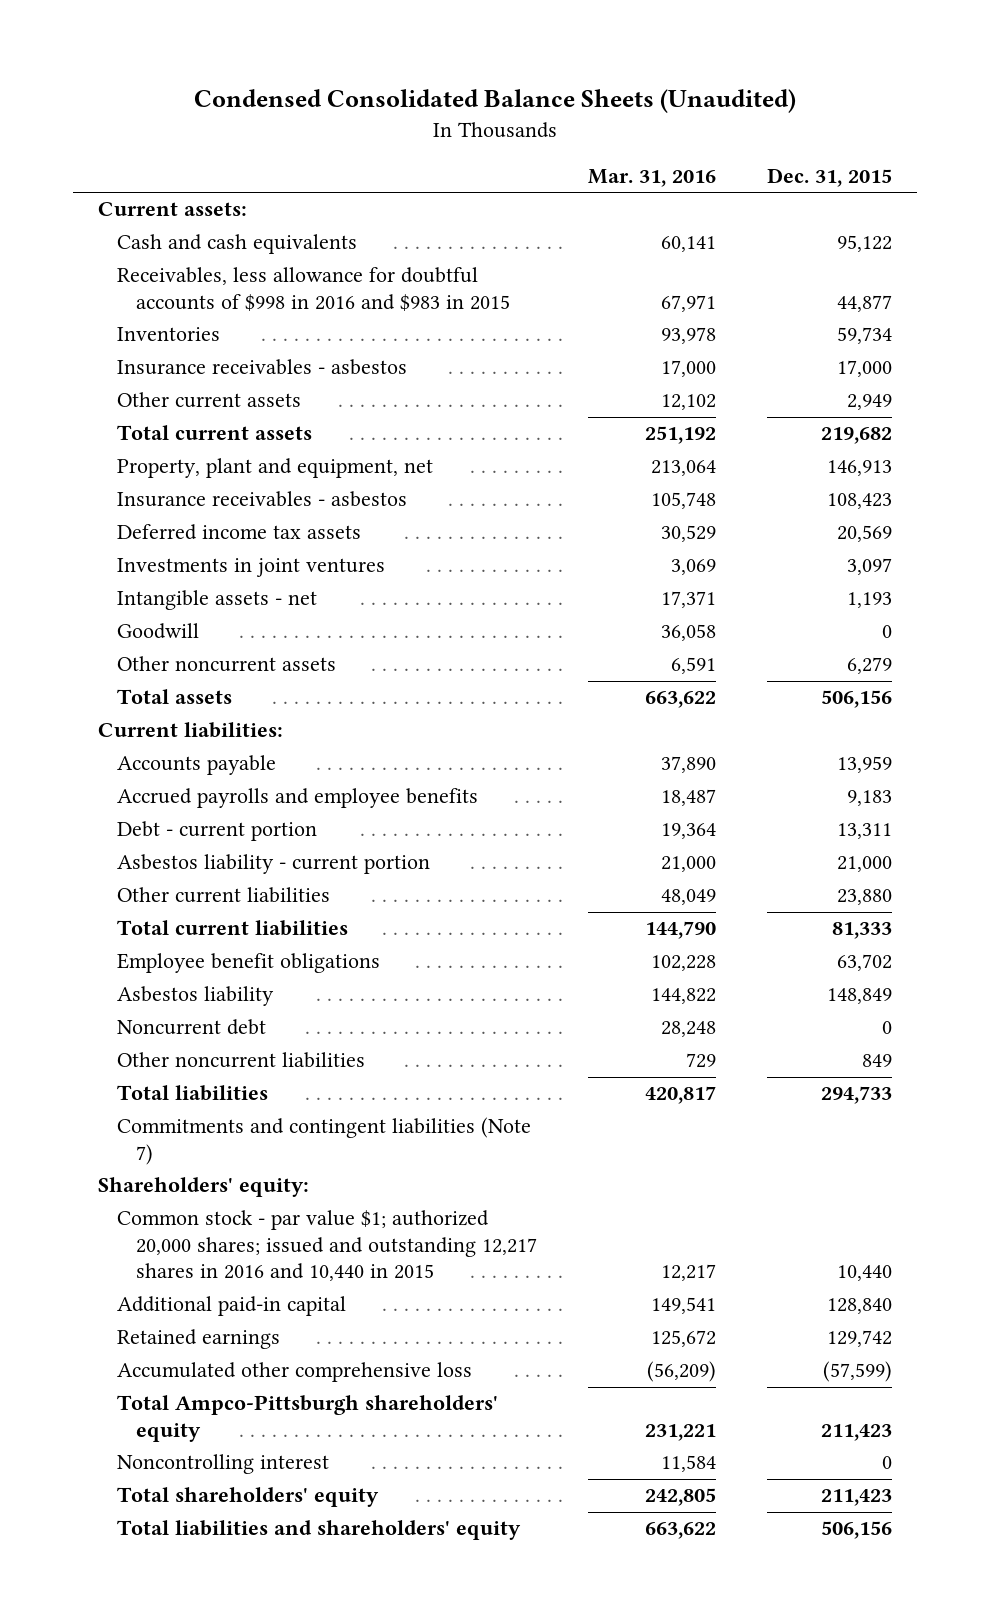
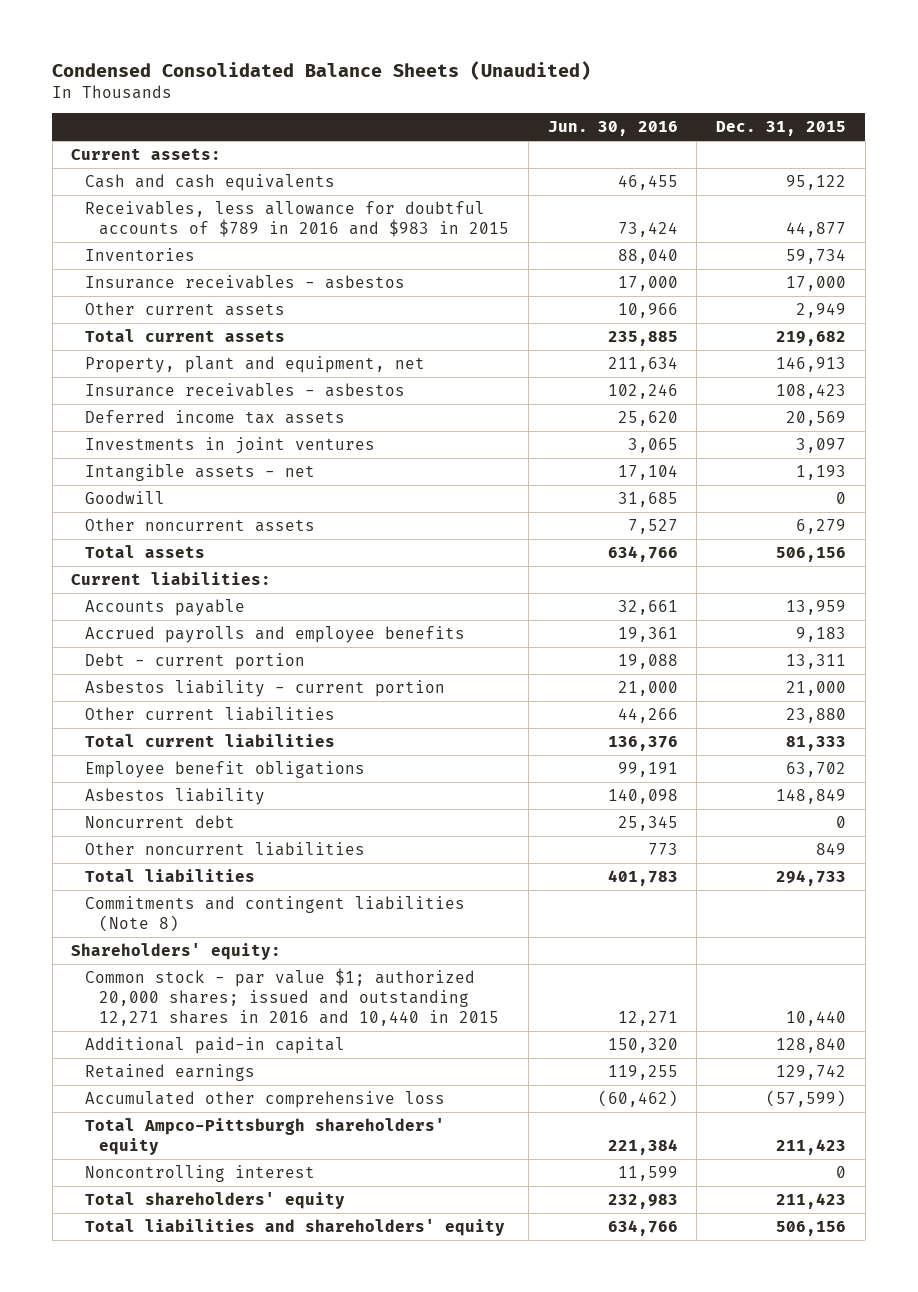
[587,168,716,187] Mar. 31, 2016 -> none
none -> [547,121,678,137] Jun. 30, 2016
[117,267,511,311] Receivables, less allowance for doubtful accounts of $998 in 2016 and $983 in 2015 -> [85,200,510,238] Receivables, less allowance for doubtful accounts of $789 in 2016 and $983 in 2015
[117,1117,532,1165] Commitments and contingent liabilities (Note 7) -> [85,895,466,933] Commitments and contingent liabilities (Note 8)
[117,1210,538,1282] Common stock - par value $1; authorized 20,000 shares; issued and outstanding 12,217 shares in 2016 and 10,440 in 2015 -> [85,967,500,1027] Common stock - par value $1; authorized 20,000 shares; issued and outstanding 12,271 shares in 2016 and 10,440 in 2015

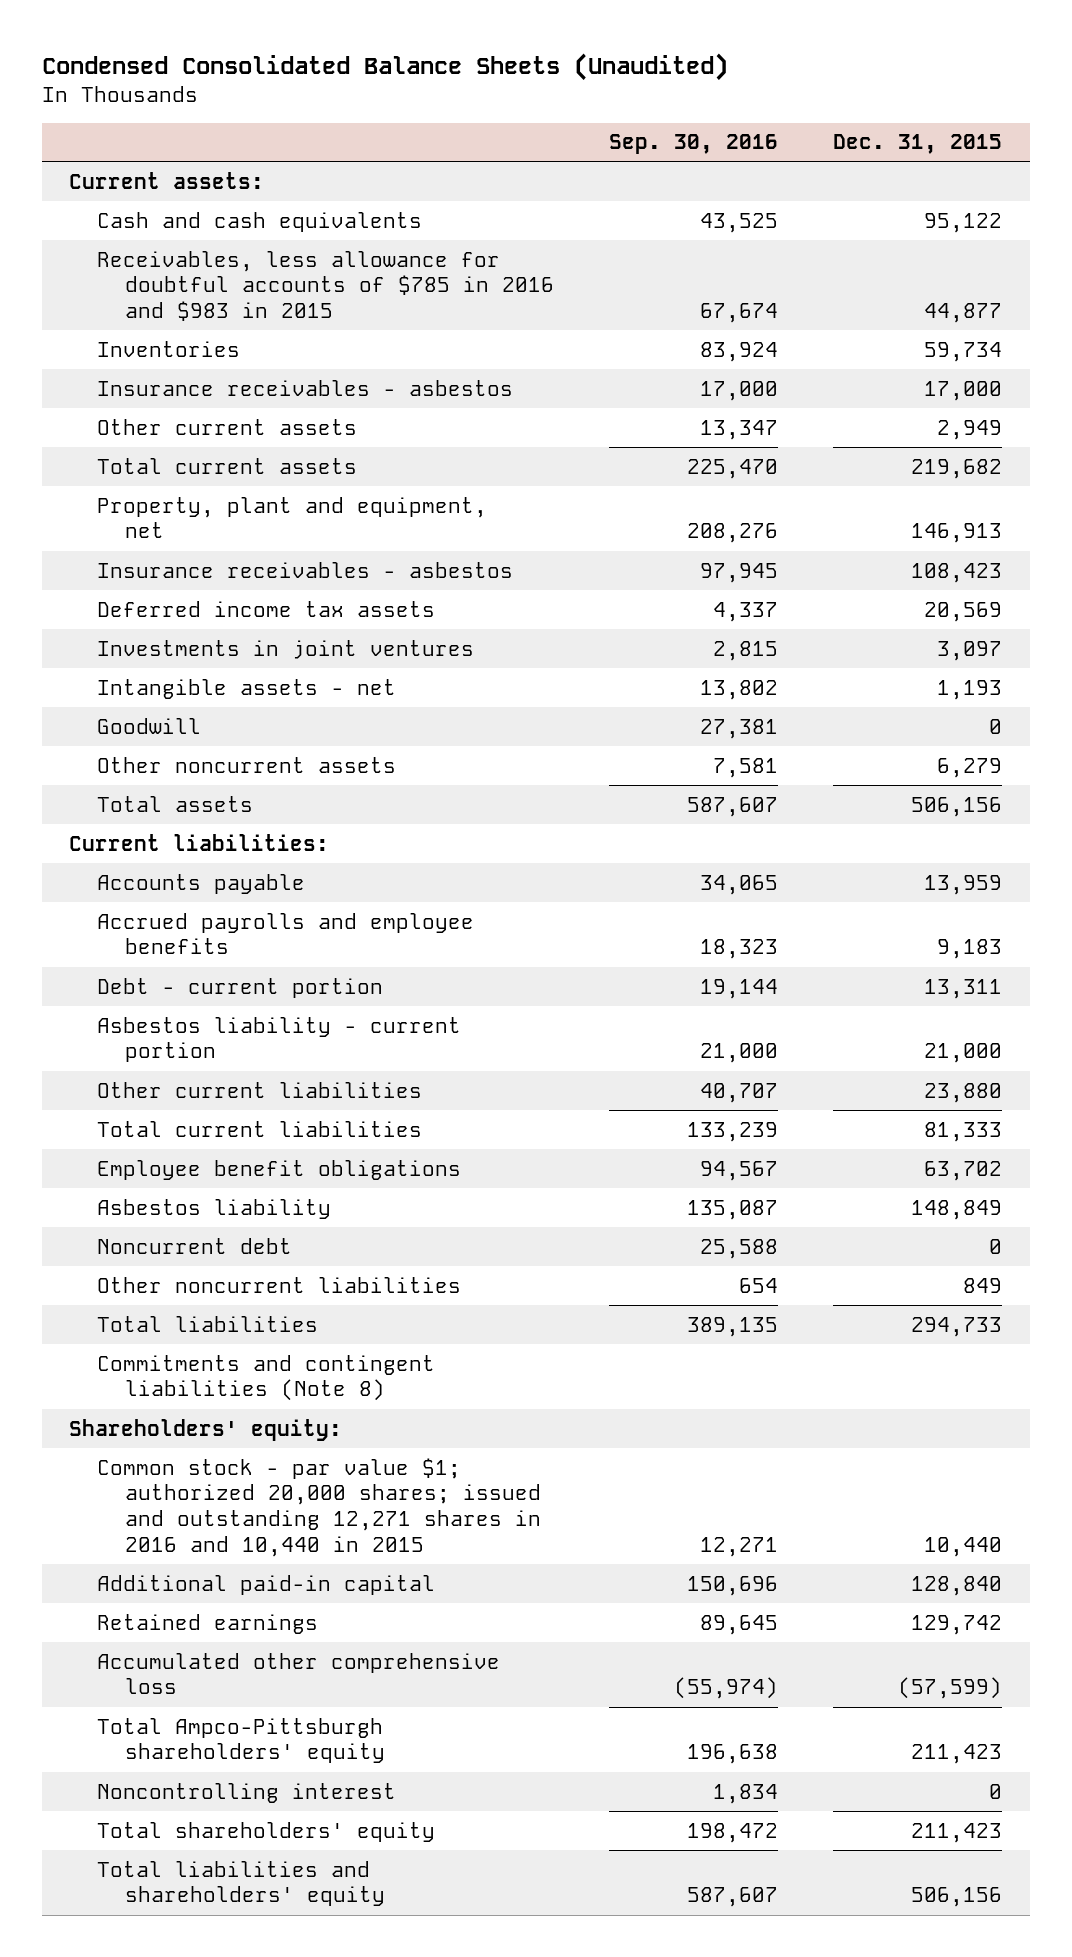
[547,121,678,137] Jun. 30, 2016 -> none
none -> [609,134,779,155] Sep. 30, 2016
[85,200,510,238] Receivables, less allowance for doubtful accounts of $789 in 2016 and $983 in 2015 -> [97,250,555,322] Receivables, less allowance for doubtful accounts of $785 in 2016 and $983 in 2015

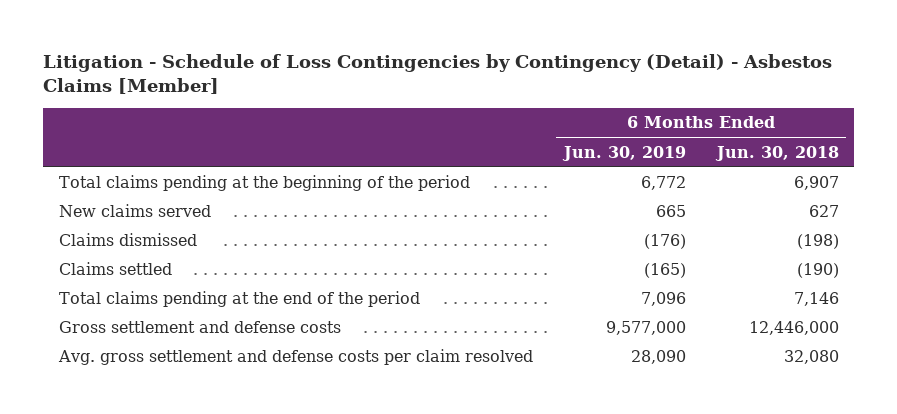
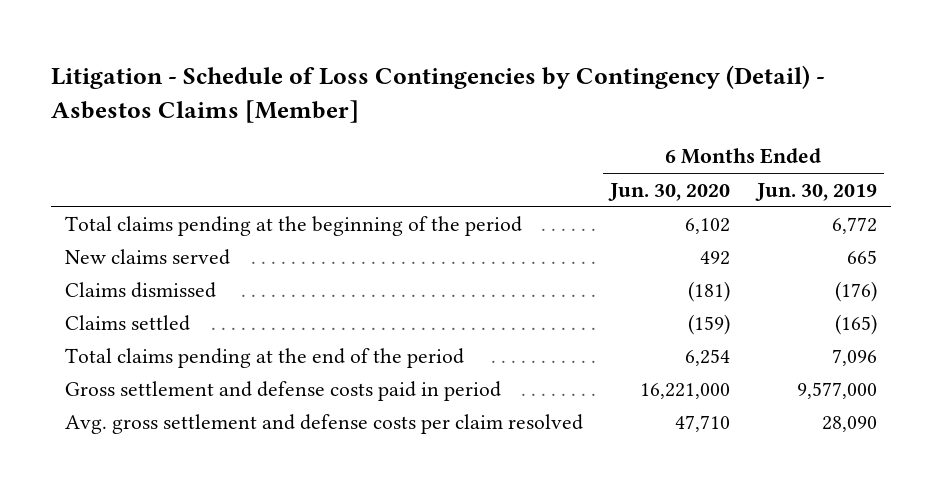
[714,145,839,161] Jun. 30, 2018 -> none
none -> [607,182,730,201] Jun. 30, 2020
[58,321,341,334] Gross settlement and defense costs -> [64,380,501,401] Gross settlement and defense costs paid in period

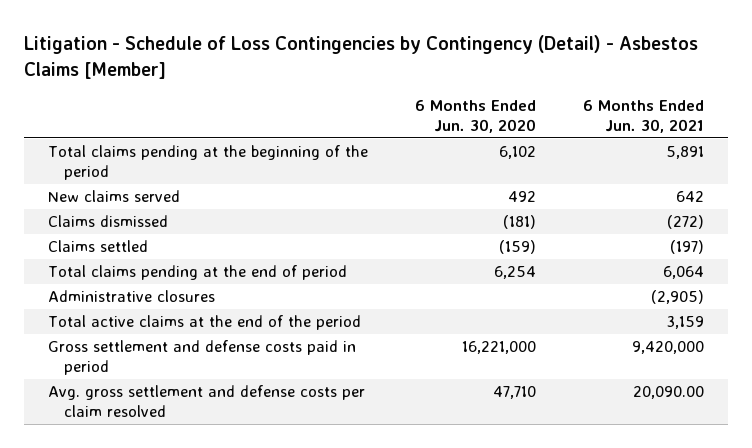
[755,182,878,201] Jun. 30, 2019 -> none
none -> [583,99,705,133] 6 Months Ended Jun. 30, 2021
[64,347,464,368] Total claims pending at the end of the period -> [47,265,347,281] Total claims pending at the end of period
none -> [47,290,215,303] Administrative closures
none -> [47,315,361,331] Total active claims at the end of the period

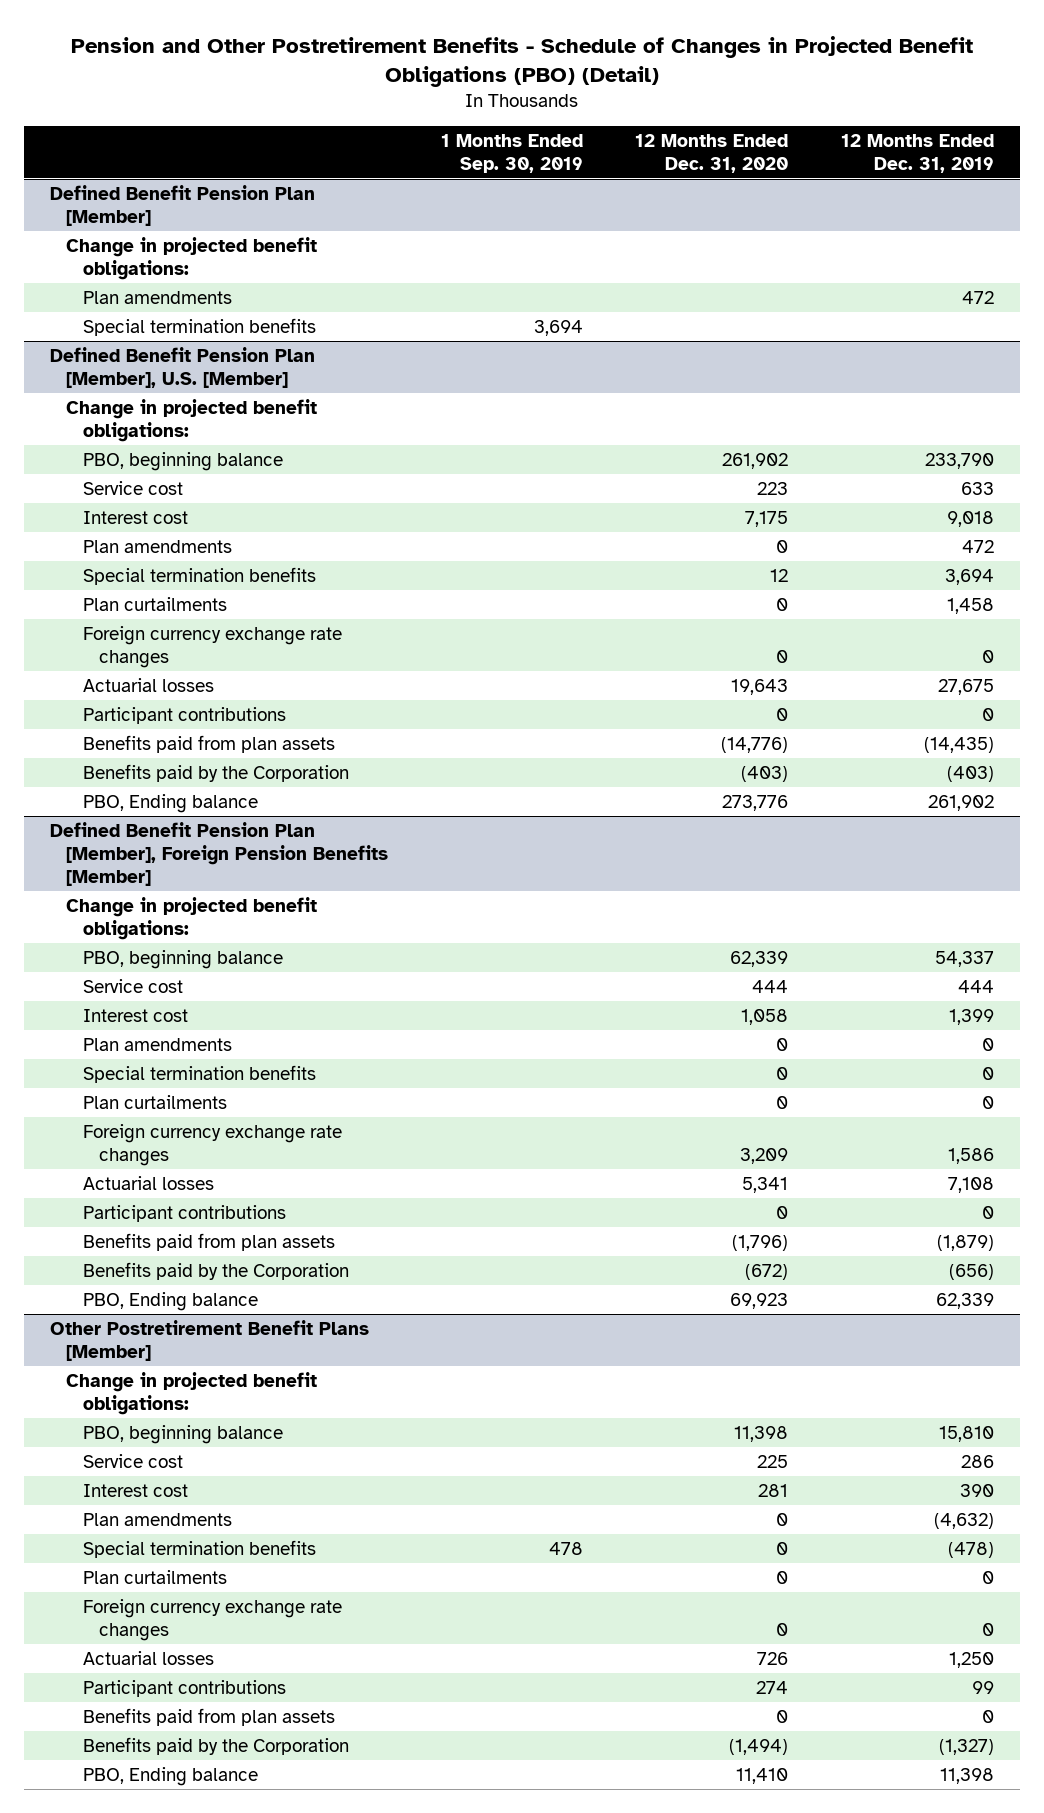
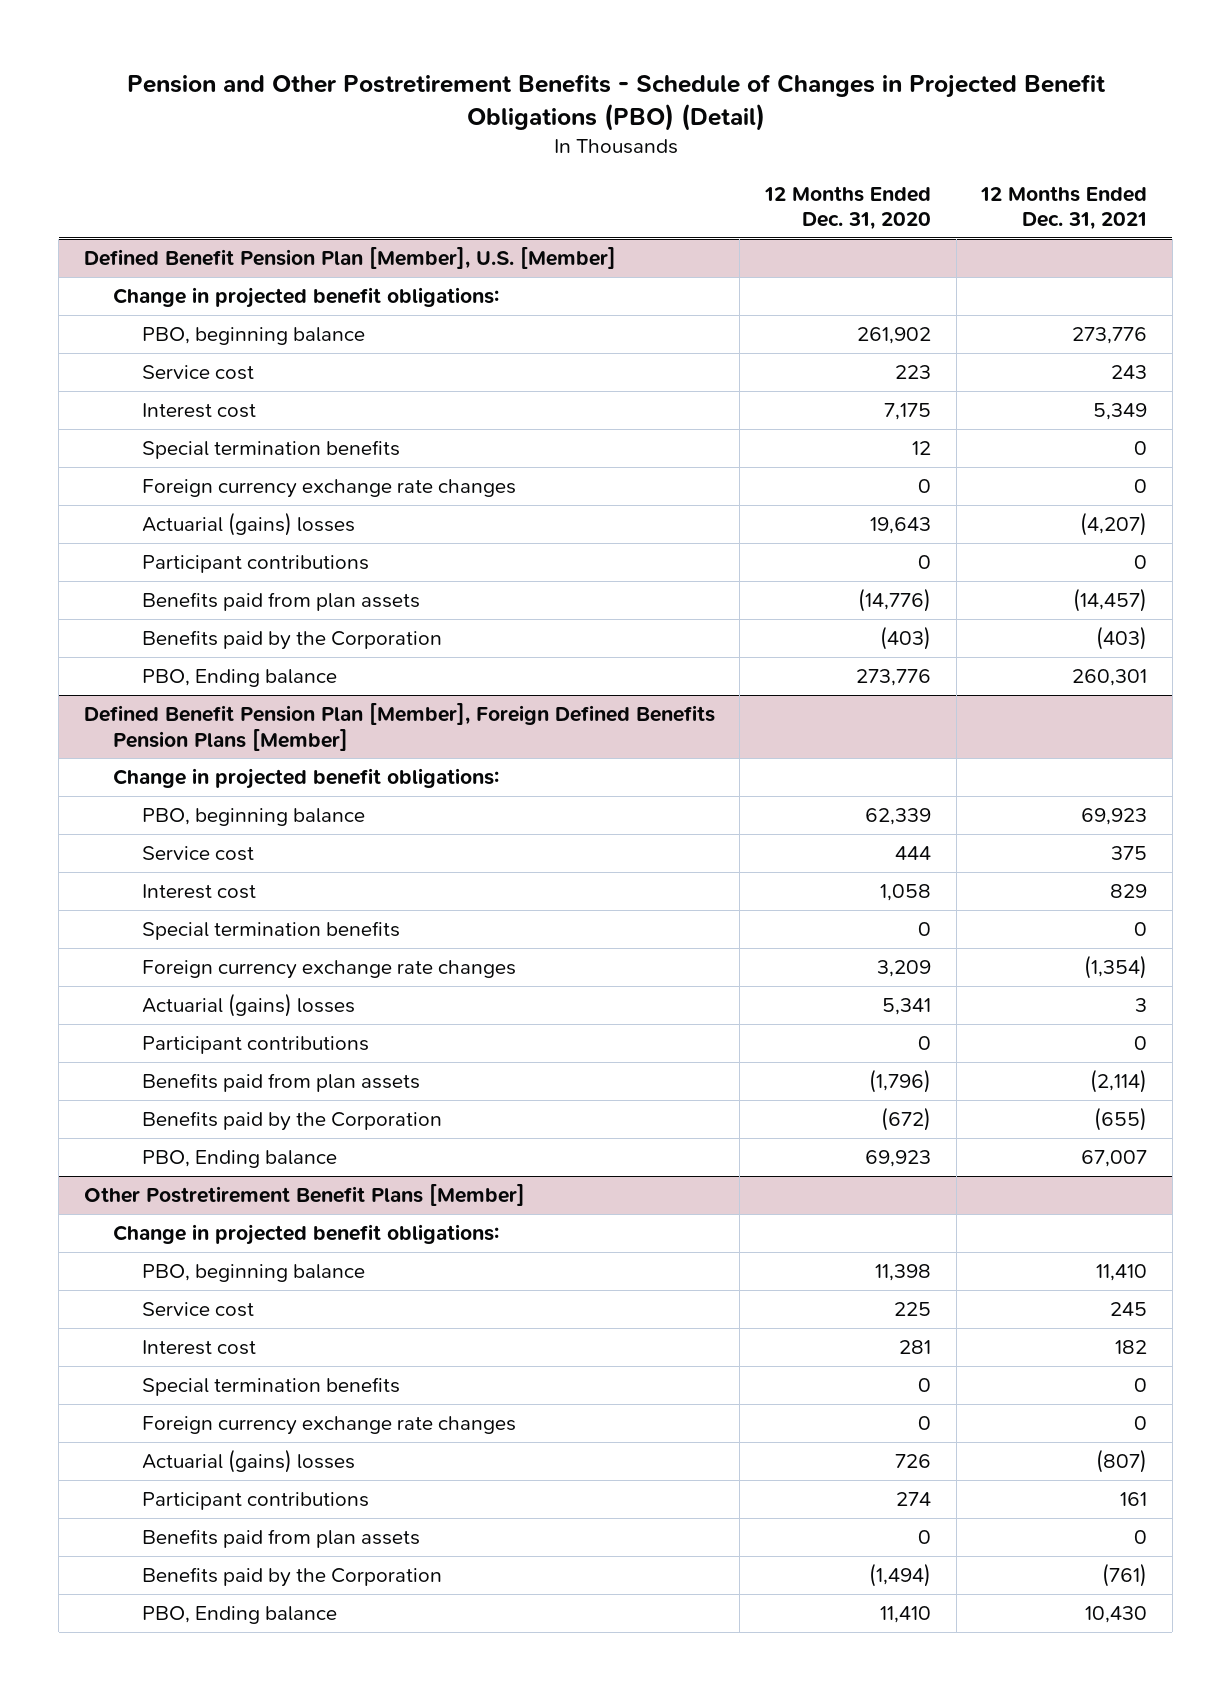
[440,133,583,173] 1 Months Ended Sep. 30, 2019 -> none
[840,133,994,173] 12 Months Ended Dec. 31, 2019 -> none
none -> [980,185,1148,230] 12 Months Ended Dec. 31, 2021
[50,184,316,226] Defined Benefit Pension Plan [Member] -> none
[66,236,318,280] Change in projected benefit obligations: -> none
[82,290,232,304] Plan amendments -> none
[82,317,316,336] Special termination benefits -> none
[82,539,232,553] Plan amendments -> none
[82,596,227,611] Plan curtailments -> none
[82,677,214,692] Actuarial losses -> [142,512,356,537] Actuarial (gains) losses
[50,821,389,886] Defined Benefit Pension Plan [Member], Foreign Pension Benefits [Member] -> [83,703,715,751] Defined Benefit Pension Plan [Member], Foreign Defined Benefits Pension Plans [Member]
[82,1037,232,1051] Plan amendments -> none
[82,1094,227,1109] Plan curtailments -> none
[82,1175,214,1190] Actuarial losses -> [142,993,356,1018] Actuarial (gains) losses
[82,1512,232,1526] Plan amendments -> none
[82,1569,227,1584] Plan curtailments -> none
[82,1650,214,1665] Actuarial losses -> [142,1449,356,1474] Actuarial (gains) losses

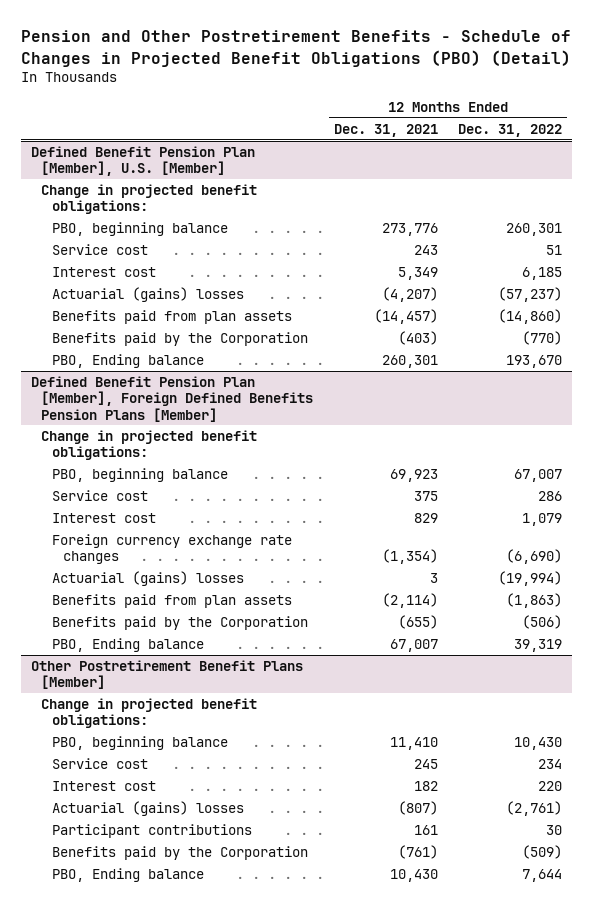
[764,185,932,230] 12 Months Ended Dec. 31, 2020 -> none
none -> [458,123,563,137] Dec. 31, 2022
[142,440,401,460] Special termination benefits -> none
[142,479,517,499] Foreign currency exchange rate changes -> none
[142,555,370,574] Participant contributions -> none
[142,921,401,941] Special termination benefits -> none
[142,1036,370,1055] Participant contributions -> none
[142,1377,401,1397] Special termination benefits -> none
[142,1416,517,1436] Foreign currency exchange rate changes -> none
[142,1529,421,1549] Benefits paid from plan assets -> none

